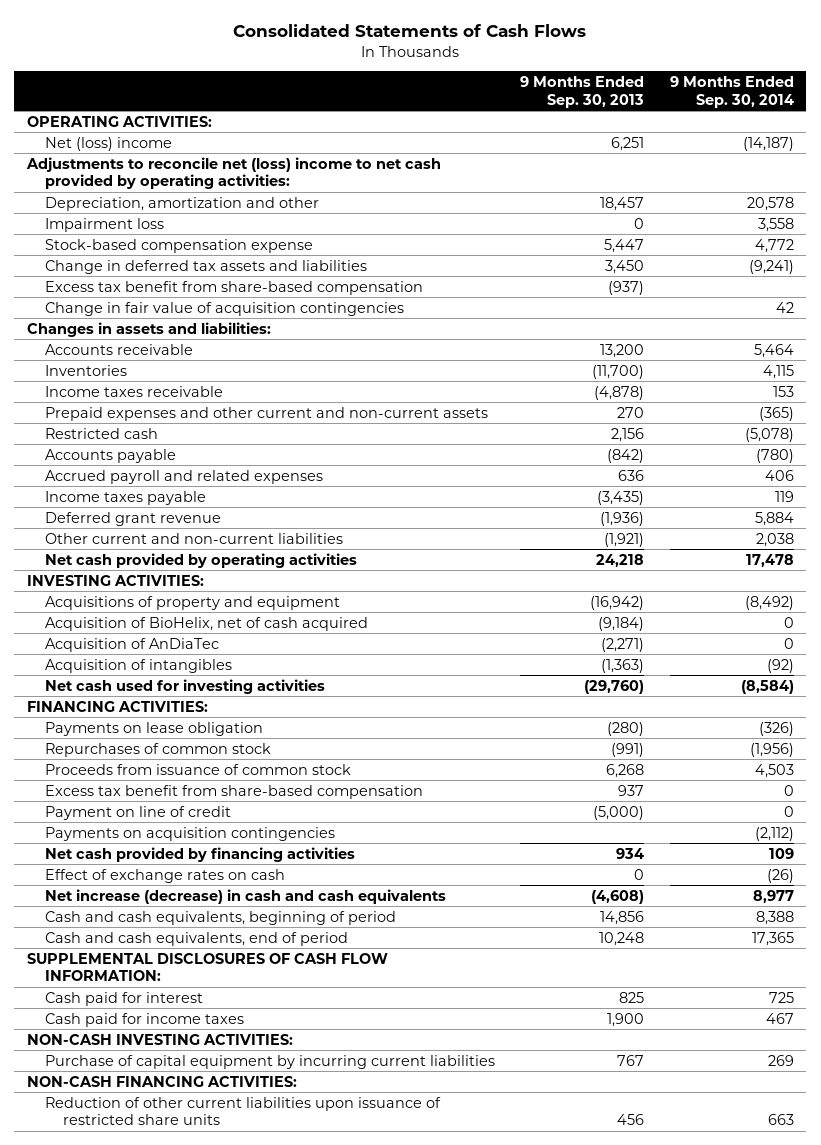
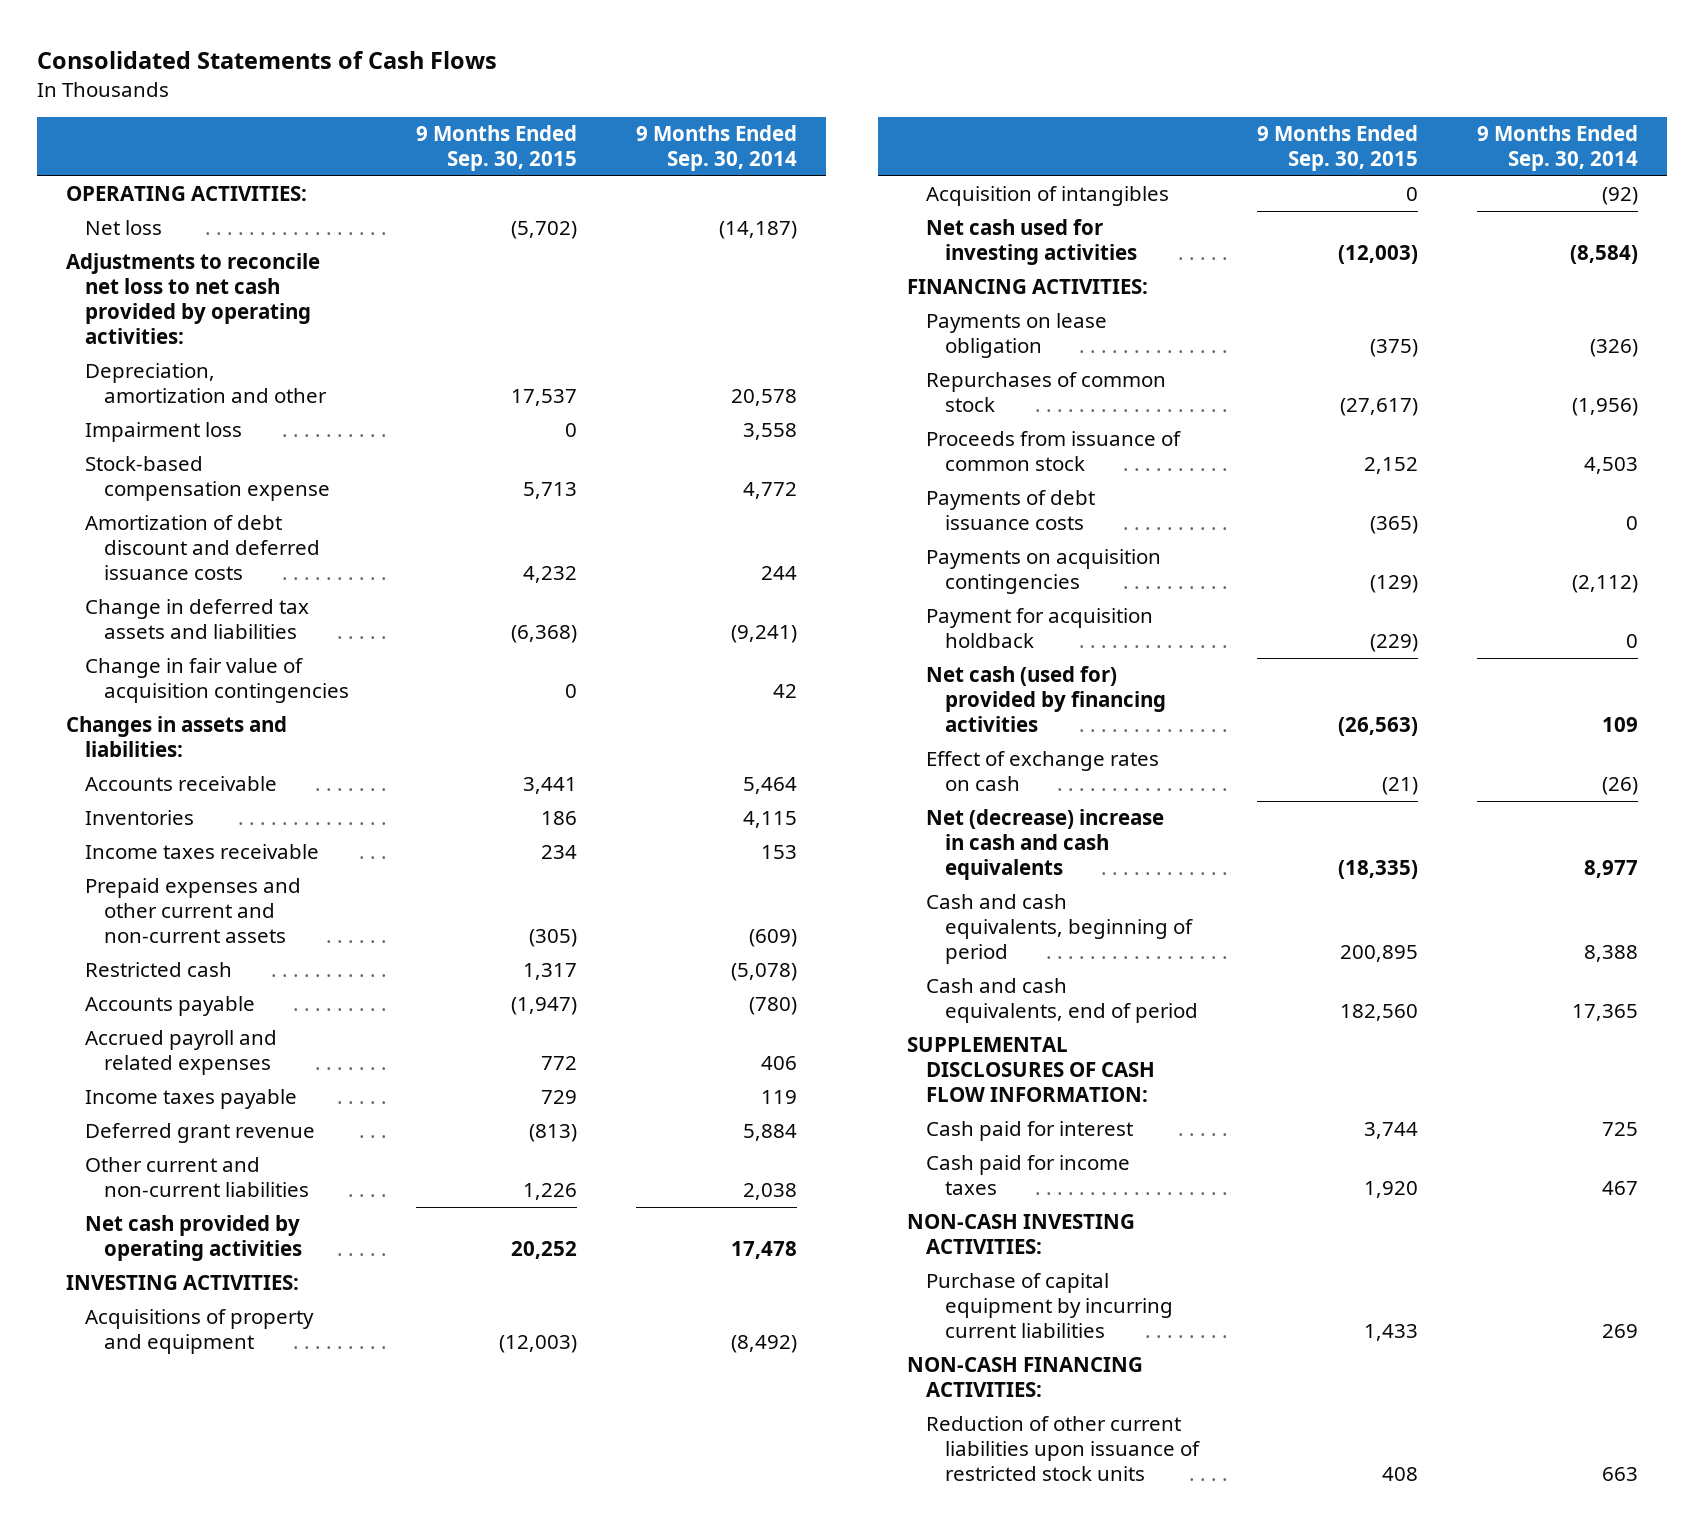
[520,76,645,108] 9 Months Ended Sep. 30, 2013 -> none
none -> [416,125,578,172] 9 Months Ended Sep. 30, 2015
[45,136,173,151] Net (loss) income -> [84,220,162,236] Net loss
[26,156,442,190] Adjustments to reconcile net (loss) income to net cash provided by operating activities: -> [66,253,321,345] Adjustments to reconcile net loss to net cash provided by operating activities:
none -> [84,515,320,581] Amortization of debt discount and deferred issuance costs
[45,280,424,295] Excess tax benefit from share-based compensation -> none
[758,406,794,421] (365) -> [749,929,798,948] (609)
[45,616,369,631] Acquisition of BioHelix, net of cash acquired -> none
[45,637,220,652] Acquisition of AnDiaTec -> none
[45,784,424,799] Excess tax benefit from share-based compensation -> none
[45,805,232,820] Payment on line of credit -> none
none -> [925,490,1095,531] Payments of debt issuance costs
none -> [925,608,1153,649] Payment for acquisition holdback
[45,846,356,862] Net cash provided by financing activities -> [925,666,1166,733] Net cash (used for) provided by financing activities
[45,888,447,904] Net increase (decrease) in cash and cash equivalents -> [925,809,1164,881] Net (decrease) increase in cash and cash equivalents
[45,1096,442,1126] Reduction of other current liabilities upon issuance of restricted share units -> [925,1416,1200,1482] Reduction of other current liabilities upon issuance of restricted stock units

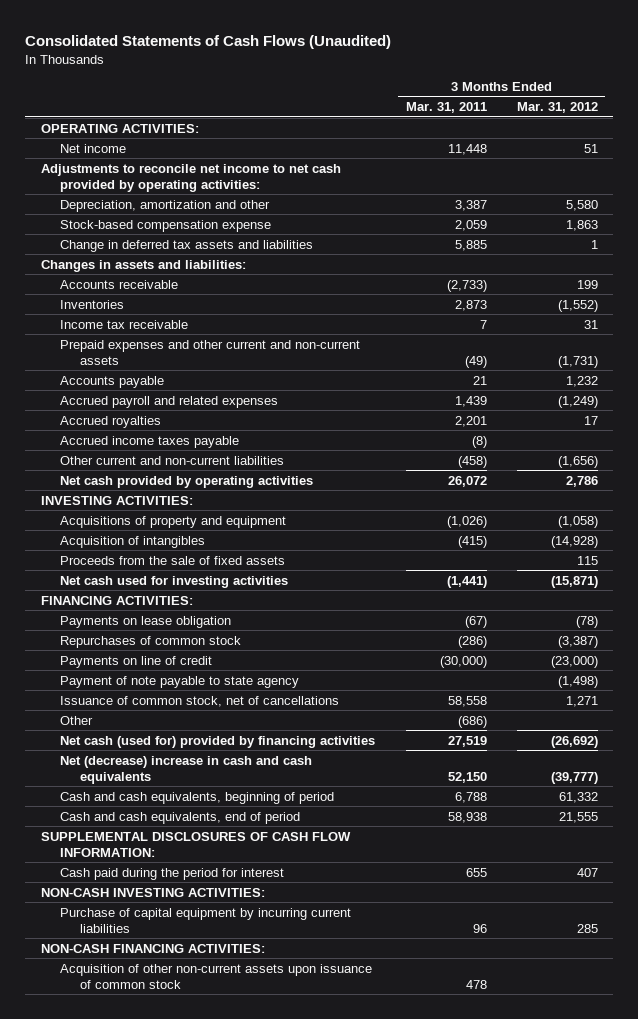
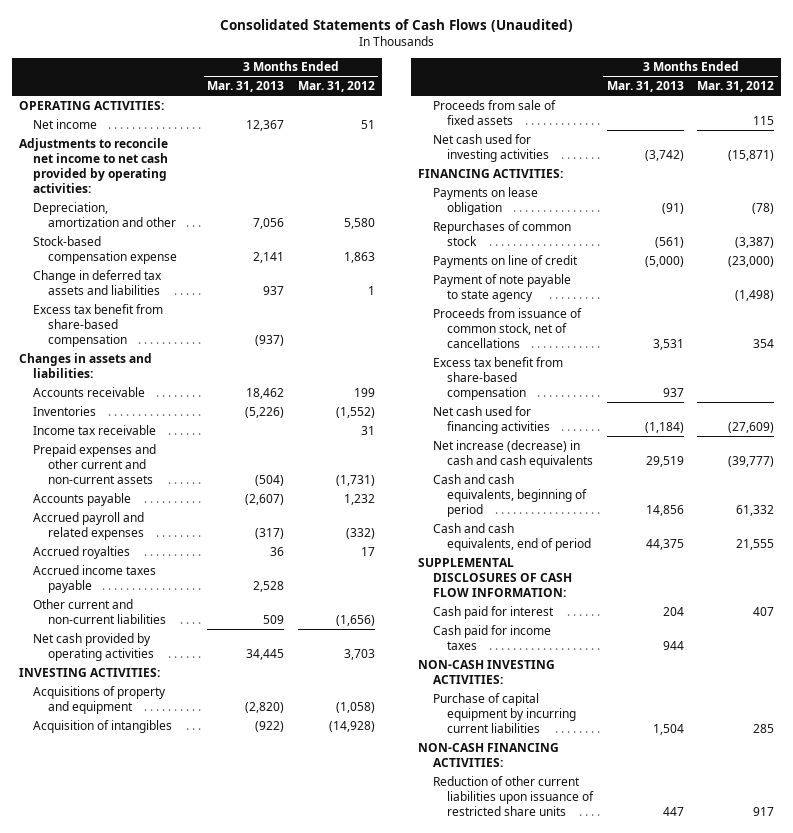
[405,102,487,114] Mar. 31, 2011 -> none
none -> [207,81,285,93] Mar. 31, 2013
none -> [33,303,164,347] Excess tax benefit from share-based compensation
[557,395,598,408] (1,249) -> [345,527,375,539] (332)
[565,475,598,487] 2,786 -> [343,648,375,660] 3,703
[60,555,286,565] Proceeds from the sale of fixed assets -> [432,99,556,125] Proceeds from sale of fixed assets
[60,715,94,725] Other -> none
[60,695,340,707] Issuance of common stock, net of cancellations -> [432,307,582,348] Proceeds from issuance of common stock, net of cancellations
[565,695,598,707] 1,271 -> [753,338,775,348] 354
none -> [432,356,563,400] Excess tax benefit from share-based compensation
[60,735,376,748] Net cash (used for) provided by financing activities -> [432,405,551,434] Net cash used for financing activities
[550,735,598,748] (26,692) -> [728,421,775,433] (27,609)
[60,755,313,784] Net (decrease) increase in cash and cash equivalents -> [432,439,594,468] Net increase (decrease) in cash and cash equivalents
[60,867,285,880] Cash paid during the period for interest -> [432,605,554,619] Cash paid for interest
none -> [432,624,551,650] Cash paid for income taxes
[60,963,373,989] Acquisition of other non-current assets upon issuance of common stock -> none
none -> [432,775,595,816] Reduction of other current liabilities upon issuance of restricted share units

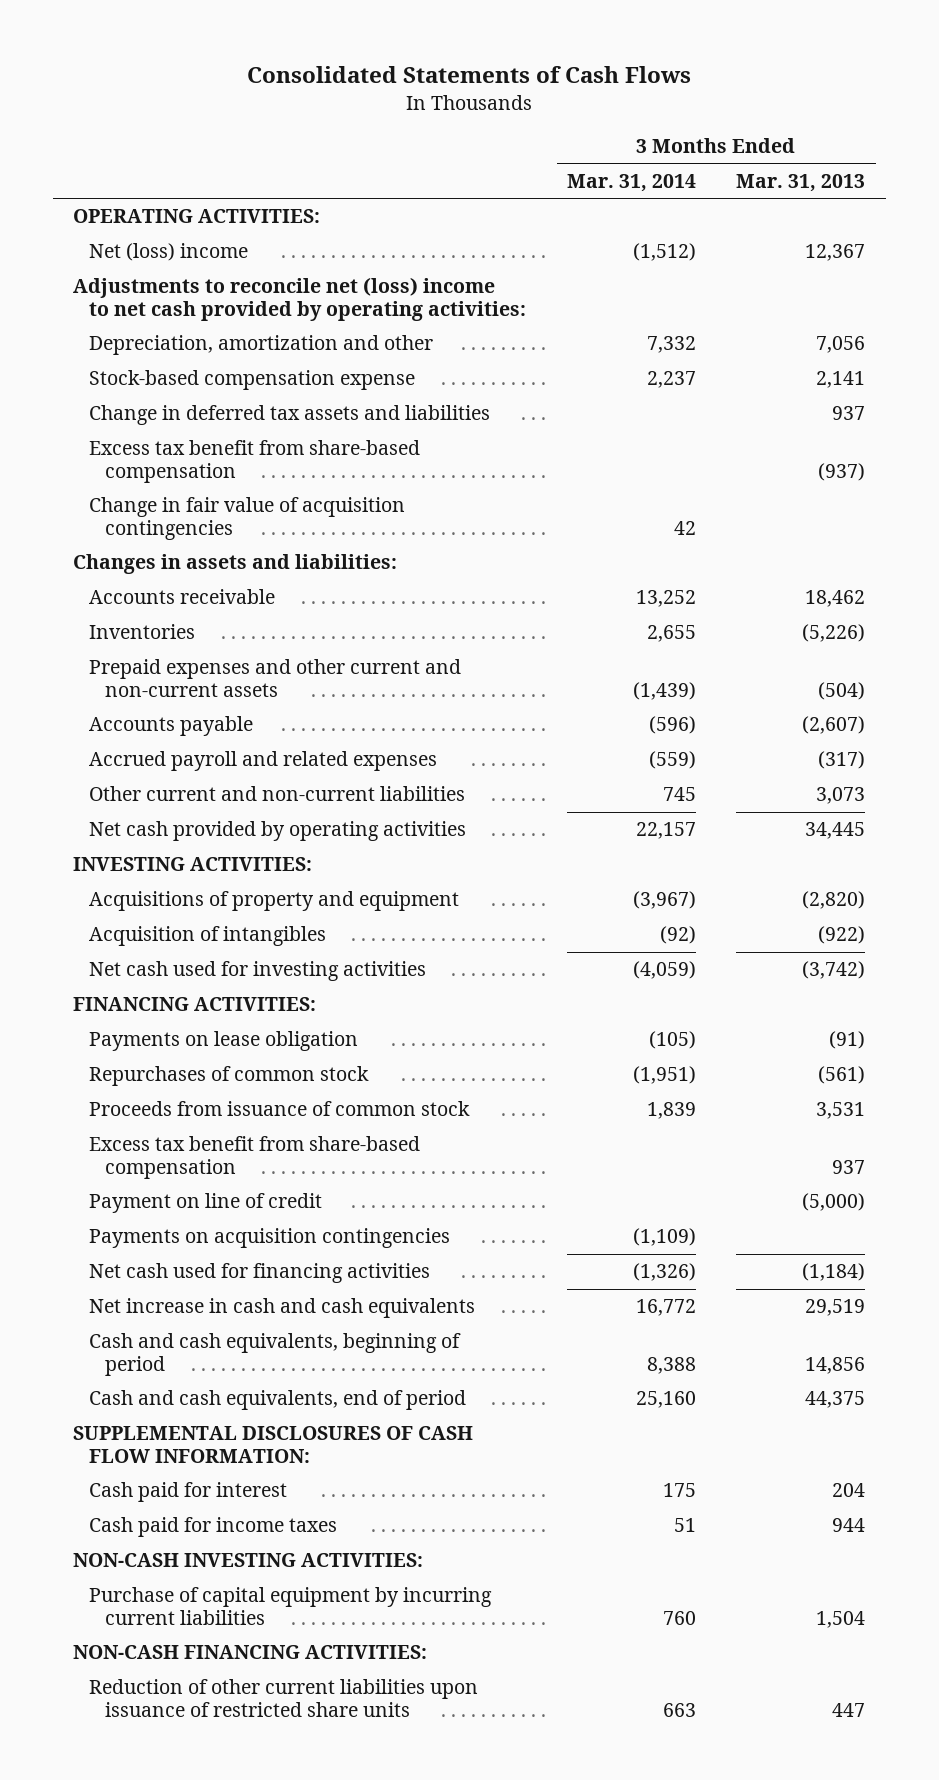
[219,19,573,33] Consolidated Statements of Cash Flows (Unaudited) -> [247,66,692,84] Consolidated Statements of Cash Flows
[297,81,375,93] Mar. 31, 2012 -> none
none -> [566,174,696,193] Mar. 31, 2014
[33,118,98,129] Net income -> [89,243,249,262] Net (loss) income
[18,137,169,193] Adjustments to reconcile net income to net cash provided by operating activities: -> [73,277,527,321] Adjustments to reconcile net (loss) income to net cash provided by operating activities:
none -> [89,497,406,540] Change in fair value of acquisition contingencies
[33,424,157,435] Income tax receivable -> none
[33,545,131,559] Accrued royalties -> none
[33,564,157,593] Accrued income taxes payable -> none
[263,614,285,624] 509 -> [816,787,866,805] 3,073
[432,99,556,125] Proceeds from sale of fixed assets -> none
[432,254,578,268] Payments on line of credit -> none
[432,273,571,302] Payment of note payable to state agency -> none
[432,307,582,348] Proceeds from issuance of common stock, net of cancellations -> [89,1101,471,1117] Proceeds from issuance of common stock
none -> [89,1193,323,1214] Payment on line of credit
none -> [89,1228,451,1249] Payments on acquisition contingencies
[432,439,594,468] Net increase (decrease) in cash and cash equivalents -> [89,1298,476,1319] Net increase in cash and cash equivalents

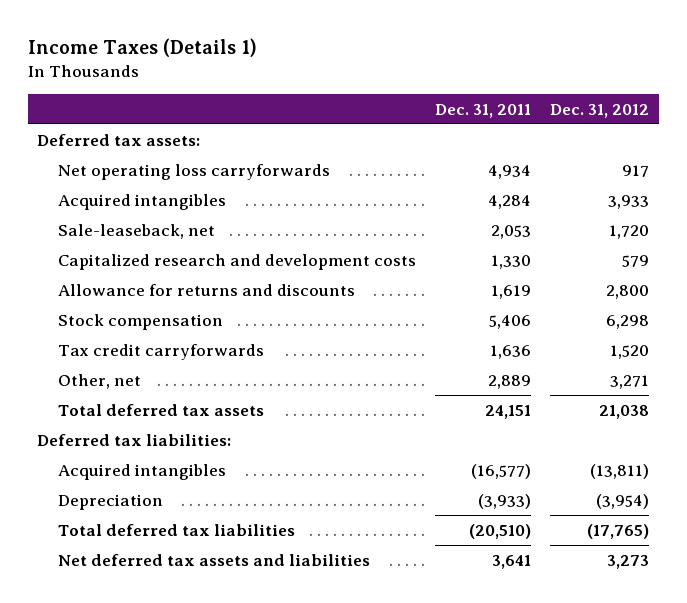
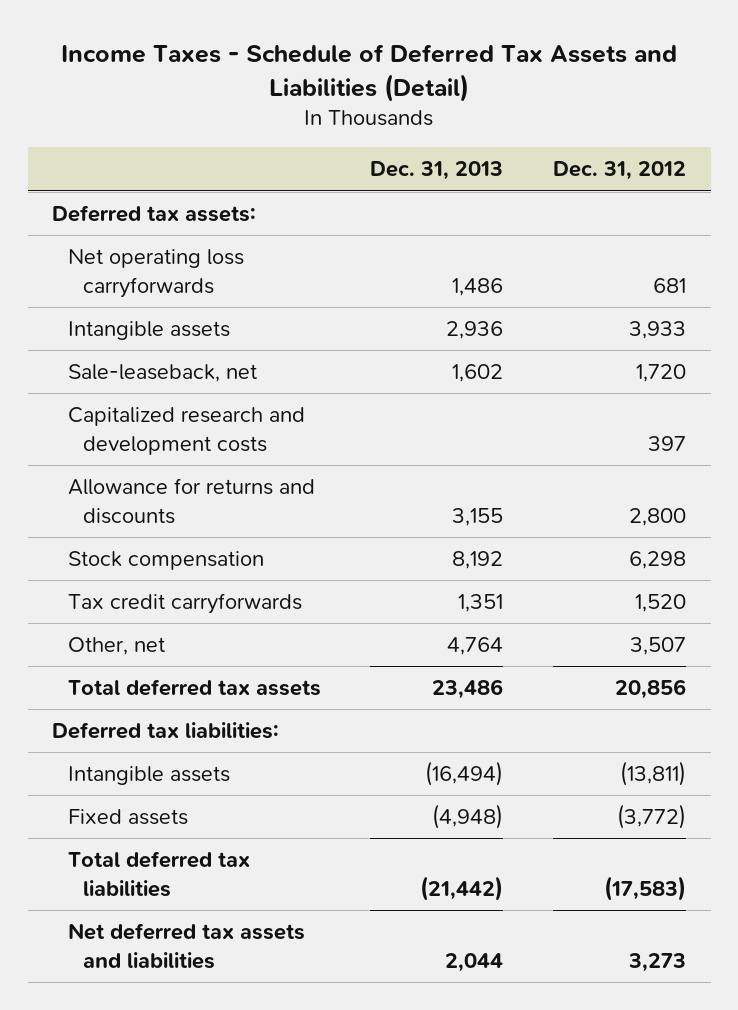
[27,38,257,58] Income Taxes (Details 1) -> [61,43,678,102] Income Taxes - Schedule of Deferred Tax Assets and Liabilities (Detail)
[435,103,532,118] Dec. 31, 2011 -> none
none -> [370,161,504,181] Dec. 31, 2013
[622,164,650,177] 917 -> [652,277,686,293] 681
[57,193,226,210] Acquired intangibles -> [67,321,230,341] Intangible assets
[622,254,650,267] 579 -> [647,435,686,451] 397
[610,374,650,389] 3,271 -> [629,637,686,656] 3,507
[599,404,650,419] 21,038 -> [614,679,686,700] 20,856
[57,493,163,510] Depreciation -> none
[57,463,226,480] Acquired intangibles -> [67,766,230,786] Intangible assets
none -> [67,809,188,826] Fixed assets
[587,523,650,539] (17,765) -> [603,875,686,901] (17,583)

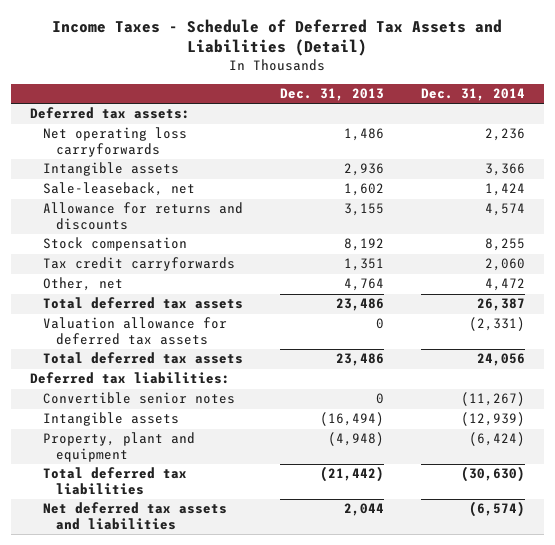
[552,161,686,181] Dec. 31, 2012 -> none
none -> [421,88,526,102] Dec. 31, 2014
[67,407,305,455] Capitalized research and development costs -> none
none -> [42,317,227,345] Valuation allowance for deferred tax assets
none -> [42,352,243,365] Total deferred tax assets
none -> [42,392,235,405] Convertible senior notes
[67,809,188,826] Fixed assets -> [42,432,195,462] Property, plant and equipment

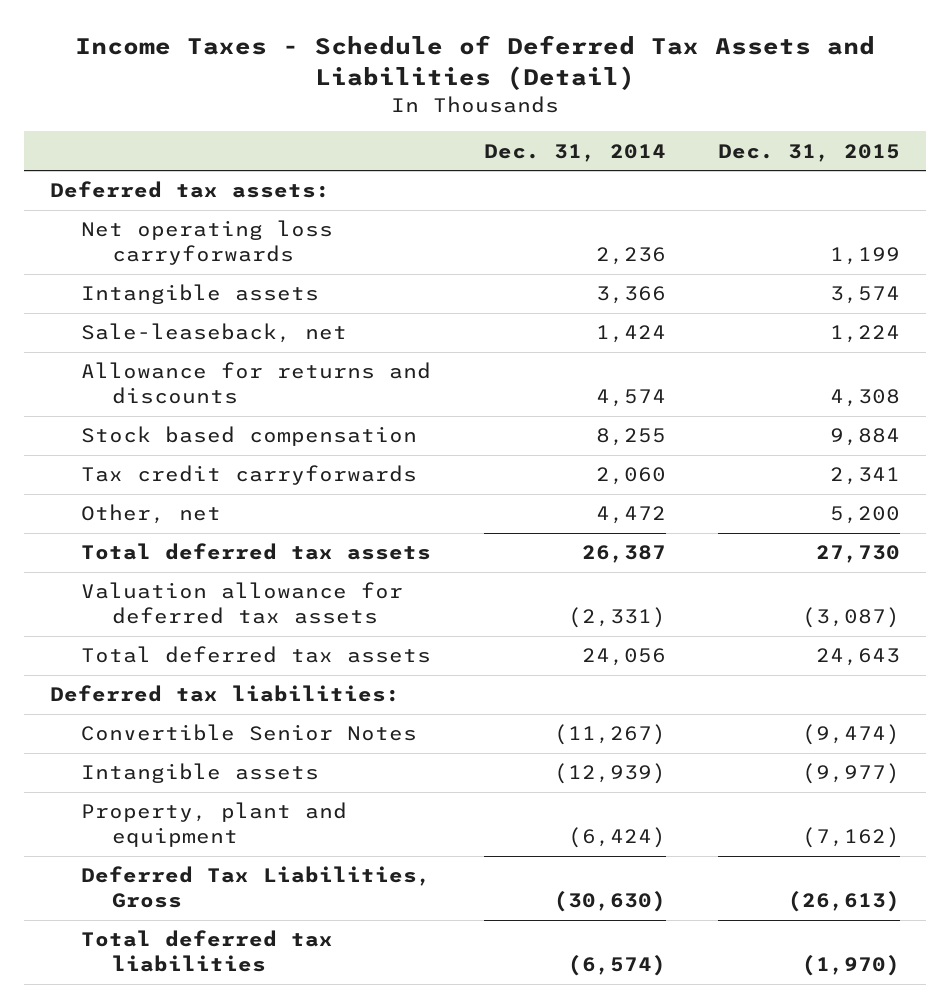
[279,88,384,102] Dec. 31, 2013 -> none
none -> [718,143,901,162] Dec. 31, 2015
[42,237,187,252] Stock compensation -> [81,426,418,447] Stock based compensation
[42,392,235,405] Convertible senior notes -> [81,724,418,742] Convertible Senior Notes
[42,502,227,530] Net deferred tax assets and liabilities -> none
none -> [81,866,432,908] Deferred Tax Liabilities, Gross
[461,466,526,483] (30,630) -> [567,954,666,976] (6,574)

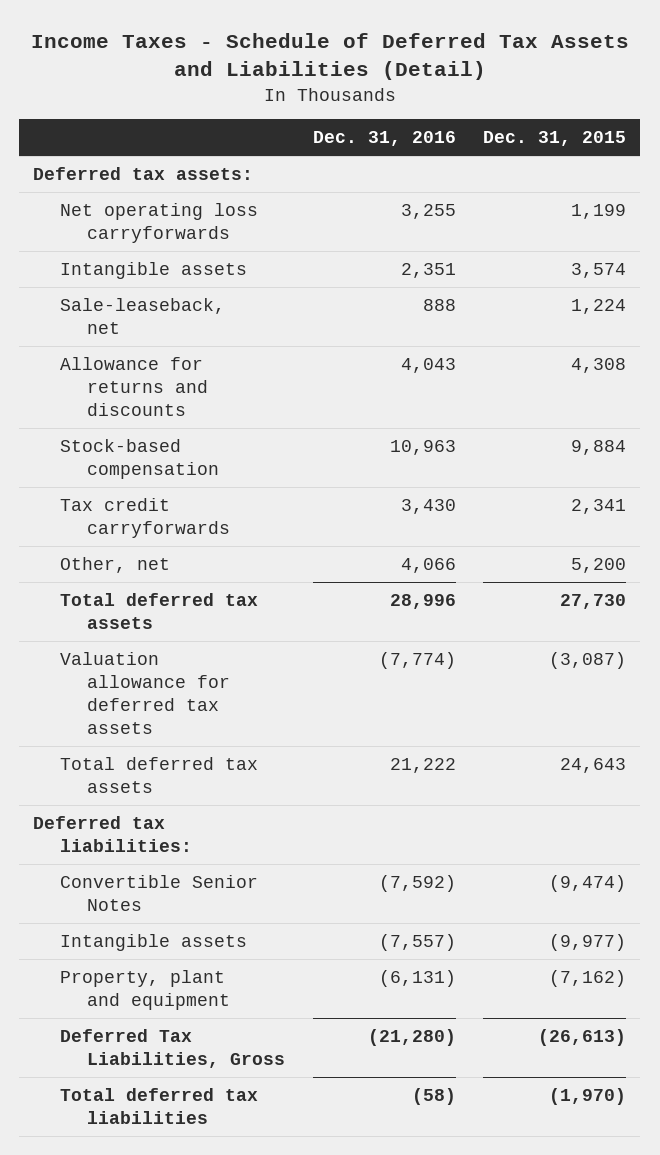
[483,143,666,162] Dec. 31, 2014 -> none
none -> [312,131,456,147] Dec. 31, 2016
[81,426,418,447] Stock based compensation -> [60,439,219,480] Stock-based compensation

